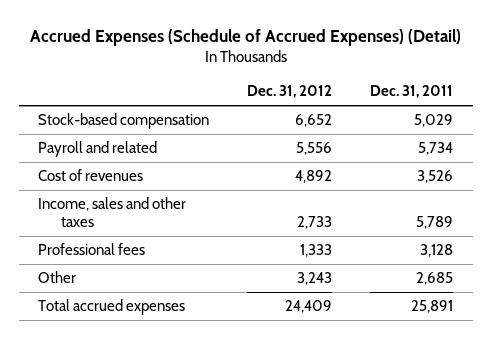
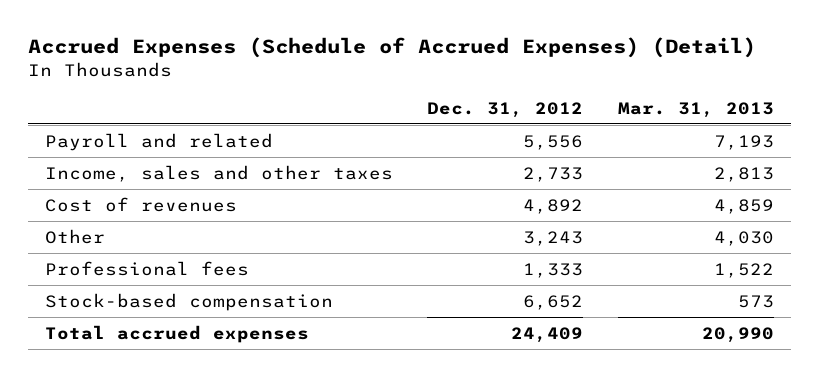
[370,85,454,99] Dec. 31, 2011 -> none
none -> [617,101,774,118] Mar. 31, 2013
[38,169,144,182] Cost of revenues -> [44,196,237,212] Cost of revenues
[38,243,146,256] Professional fees -> [44,260,249,276] Professional fees
[38,113,210,130] Stock-based compensation -> [44,292,333,311] Stock-based compensation

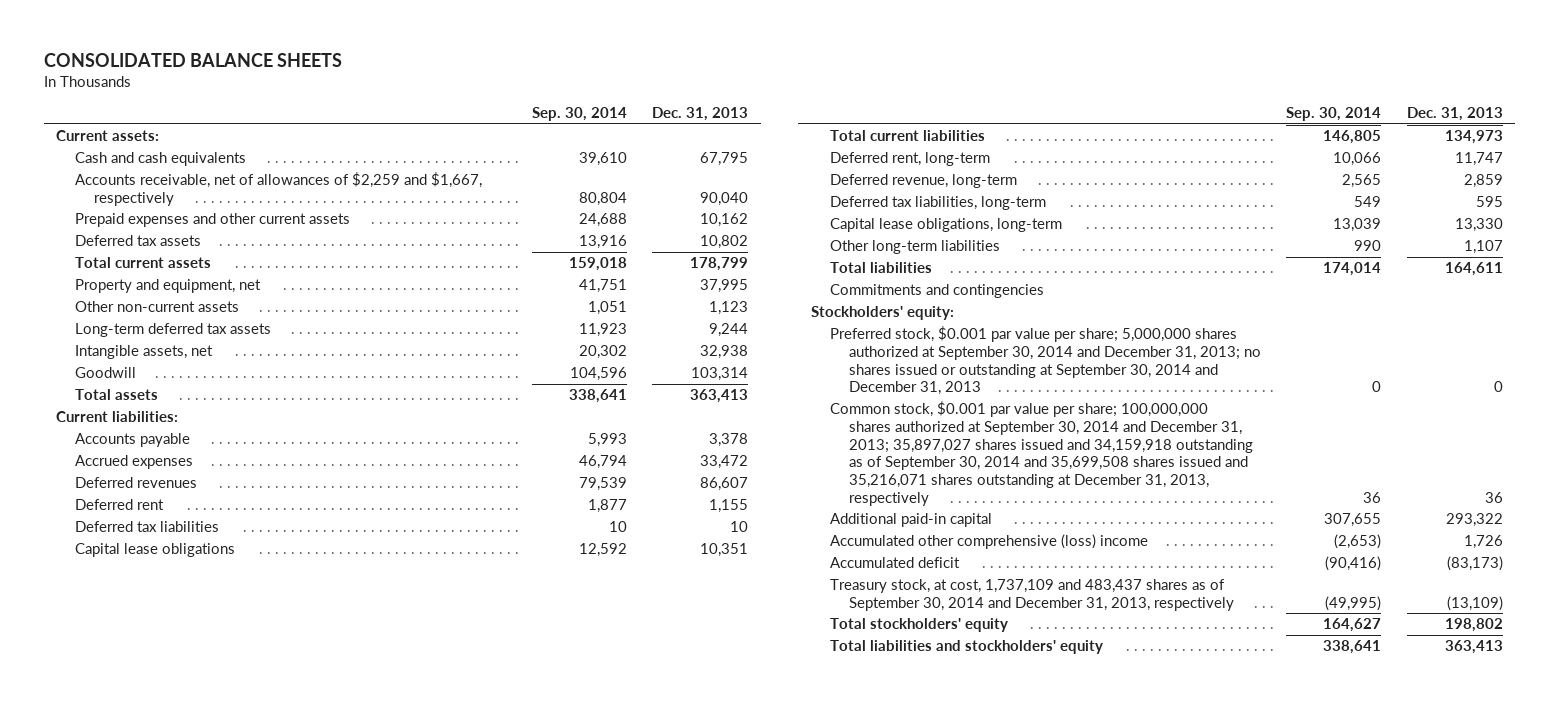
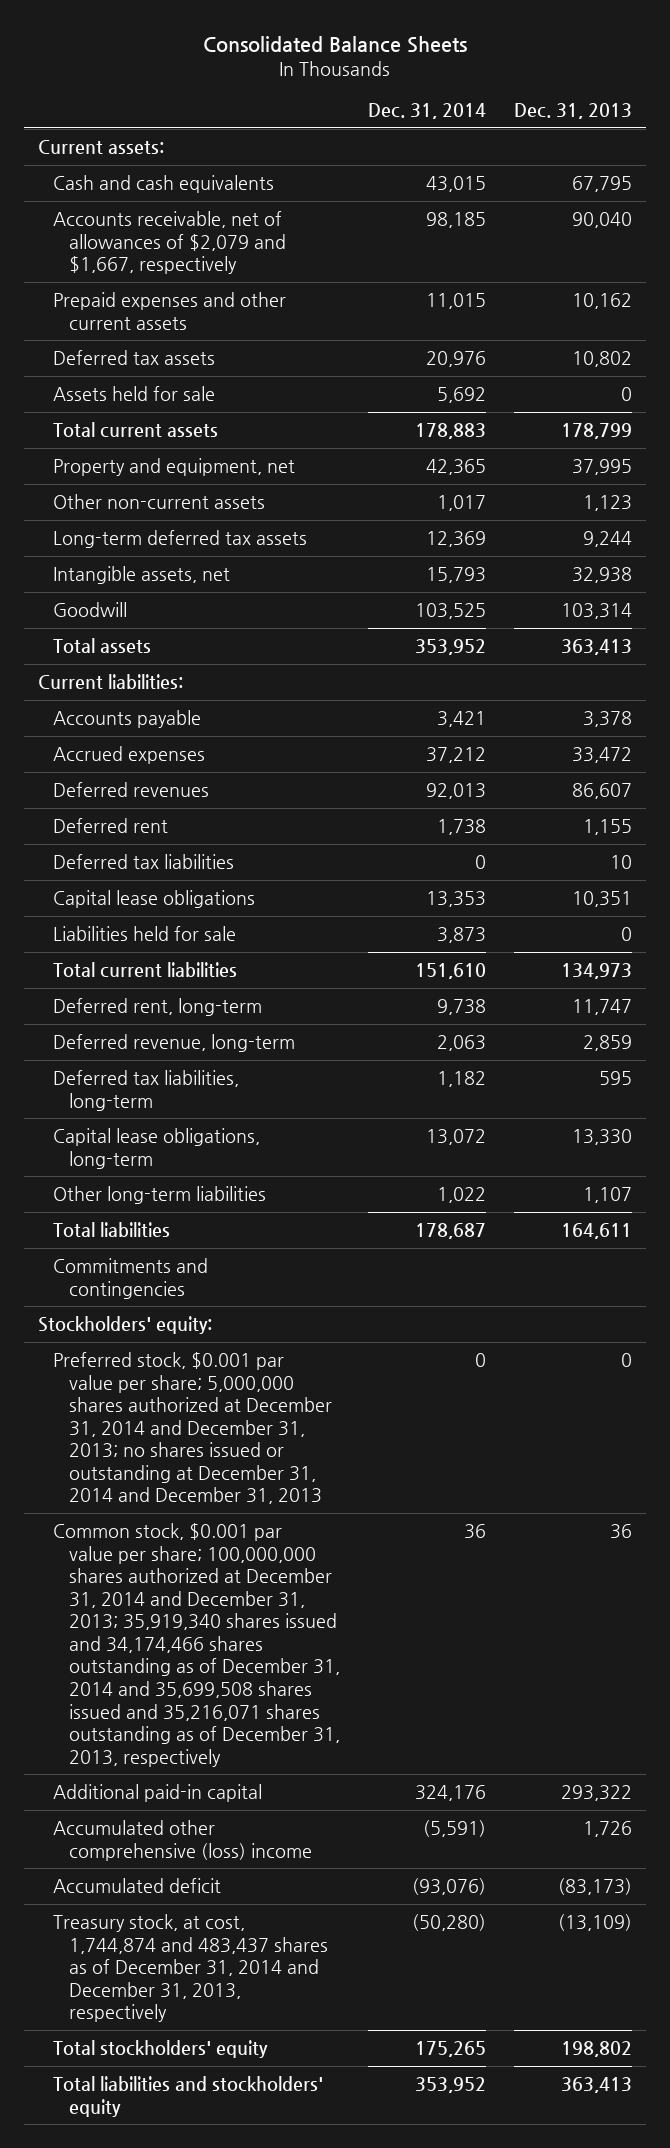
[43,52,342,67] CONSOLIDATED BALANCE SHEETS -> [203,35,468,53] Consolidated Balance Sheets
[531,107,627,122] Sep. 30, 2014 -> none
none -> [368,103,487,120] Dec. 31, 2014
[75,172,483,206] Accounts receivable, net of allowances of $2,259 and $1,667, respectively -> [53,210,287,275] Accounts receivable, net of allowances of $2,079 and $1,667, respectively
none -> [53,385,216,401] Assets held for sale
none -> [53,925,237,941] Liabilities held for sale
[829,326,1261,396] Preferred stock, $0.001 par value per share; 5,000,000 shares authorized at September 30, 2014 and December 31, 2013; no shares issued or outstanding at September 30, 2014 and December 31, 2013 -> [53,1351,333,1505] Preferred stock, $0.001 par value per share; 5,000,000 shares authorized at December 31, 2014 and December 31, 2013; no shares issued or outstanding at December 31, 2014 and December 31, 2013
[829,401,1253,506] Common stock, $0.001 par value per share; 100,000,000 shares authorized at September 30, 2014 and December 31, 2013; 35,897,027 shares issued and 34,159,918 outstanding as of September 30, 2014 and 35,699,508 shares issued and 35,216,071 shares outstanding at December 31, 2013, respectively -> [53,1522,341,1767] Common stock, $0.001 par value per share; 100,000,000 shares authorized at December 31, 2014 and December 31, 2013; 35,919,340 shares issued and 34,174,466 shares outstanding as of December 31, 2014 and 35,699,508 shares issued and 35,216,071 shares outstanding as of December 31, 2013, respectively
[829,579,1234,611] Treasury stock, at cost, 1,737,109 and 483,437 shares as of September 30, 2014 and December 31, 2013, respectively -> [53,1913,329,2023] Treasury stock, at cost, 1,744,874 and 483,437 shares as of December 31, 2014 and December 31, 2013, respectively

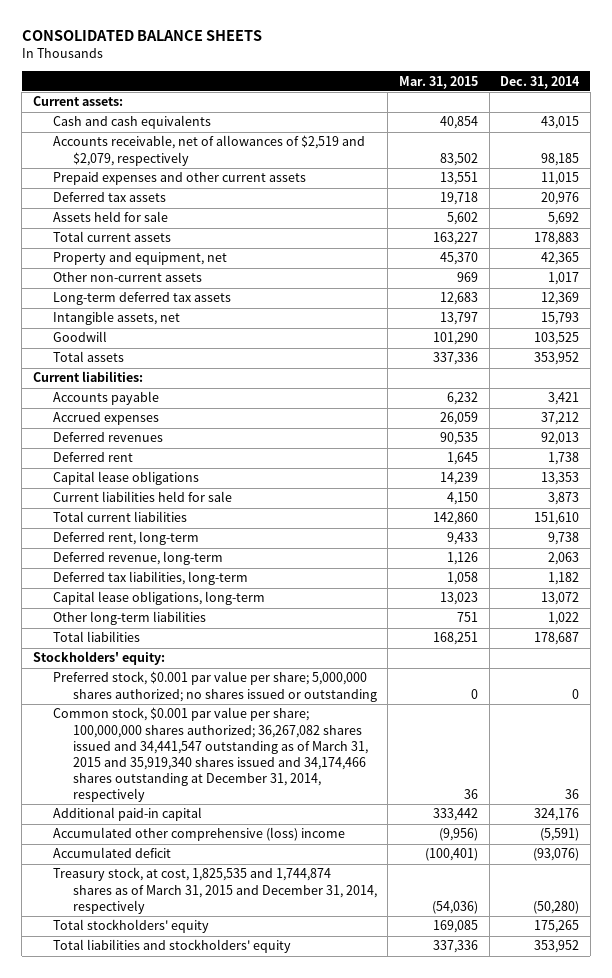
[203,35,468,53] Consolidated Balance Sheets -> [21,30,262,42] CONSOLIDATED BALANCE SHEETS
[514,103,633,120] Dec. 31, 2013 -> none
none -> [399,75,479,89] Mar. 31, 2015
[53,210,287,275] Accounts receivable, net of allowances of $2,079 and $1,667, respectively -> [52,135,365,166] Accounts receivable, net of allowances of $2,519 and $2,079, respectively
[53,853,235,869] Deferred tax liabilities -> none
[53,925,237,941] Liabilities held for sale -> [52,491,232,503] Current liabilities held for sale
[53,1257,209,1299] Commitments and contingencies -> none
[53,1351,333,1505] Preferred stock, $0.001 par value per share; 5,000,000 shares authorized at December 31, 2014 and December 31, 2013; no shares issued or outstanding at December 31, 2014 and December 31, 2013 -> [52,671,377,702] Preferred stock, $0.001 par value per share; 5,000,000 shares authorized; no shares issued or outstanding
[53,1522,341,1767] Common stock, $0.001 par value per share; 100,000,000 shares authorized at December 31, 2014 and December 31, 2013; 35,919,340 shares issued and 34,174,466 shares outstanding as of December 31, 2014 and 35,699,508 shares issued and 35,216,071 shares outstanding as of December 31, 2013, respectively -> [52,707,368,802] Common stock, $0.001 par value per share; 100,000,000 shares authorized; 36,267,082 shares issued and 34,441,547 outstanding as of March 31, 2015 and 35,919,340 shares issued and 34,174,466 shares outstanding at December 31, 2014, respectively
[53,1913,329,2023] Treasury stock, at cost, 1,744,874 and 483,437 shares as of December 31, 2014 and December 31, 2013, respectively -> [52,867,377,914] Treasury stock, at cost, 1,825,535 and 1,744,874 shares as of March 31, 2015 and December 31, 2014, respectively

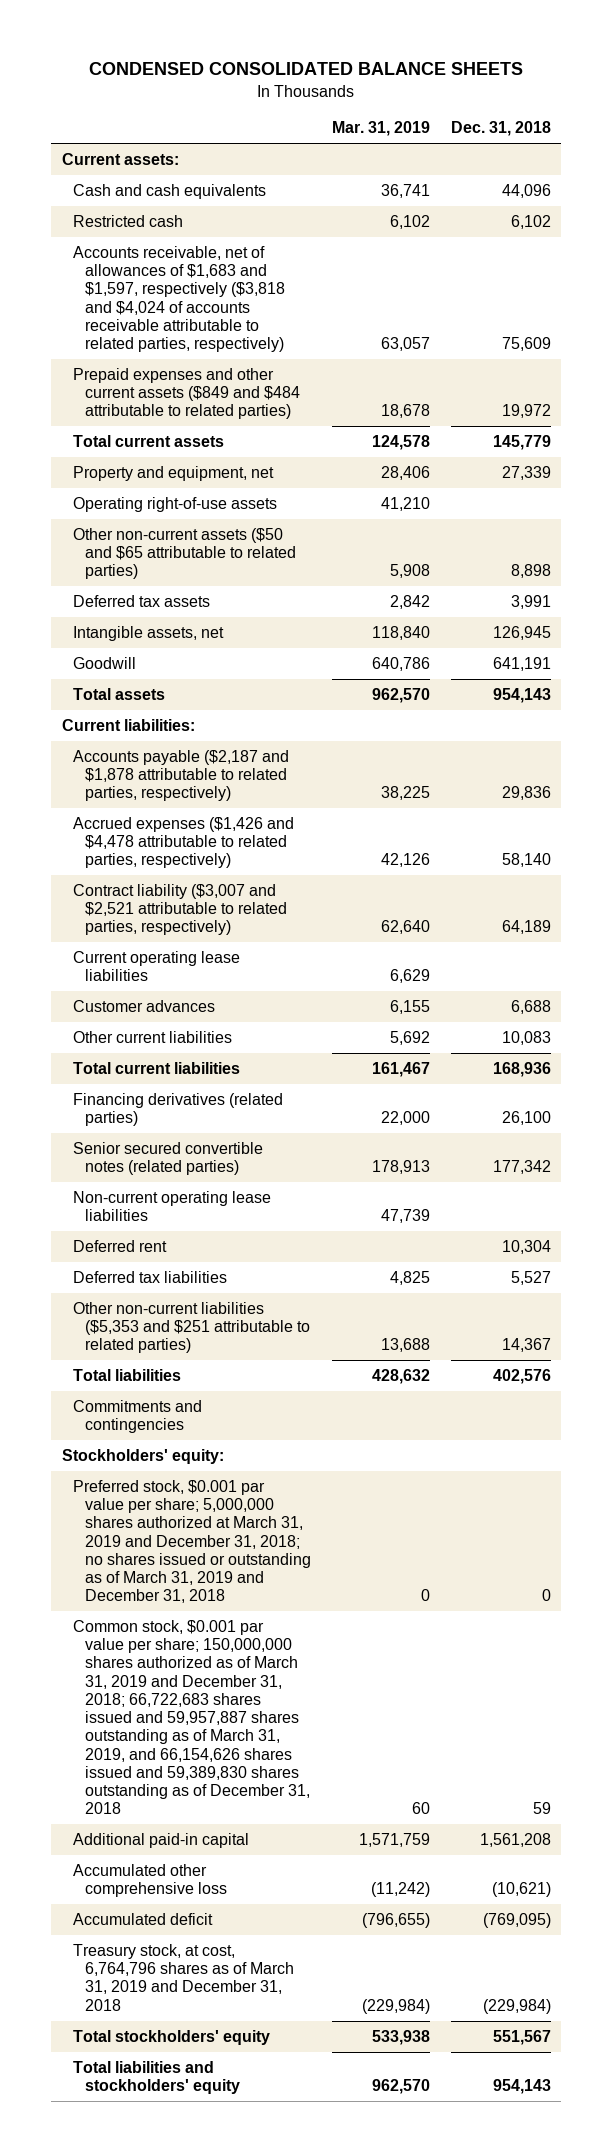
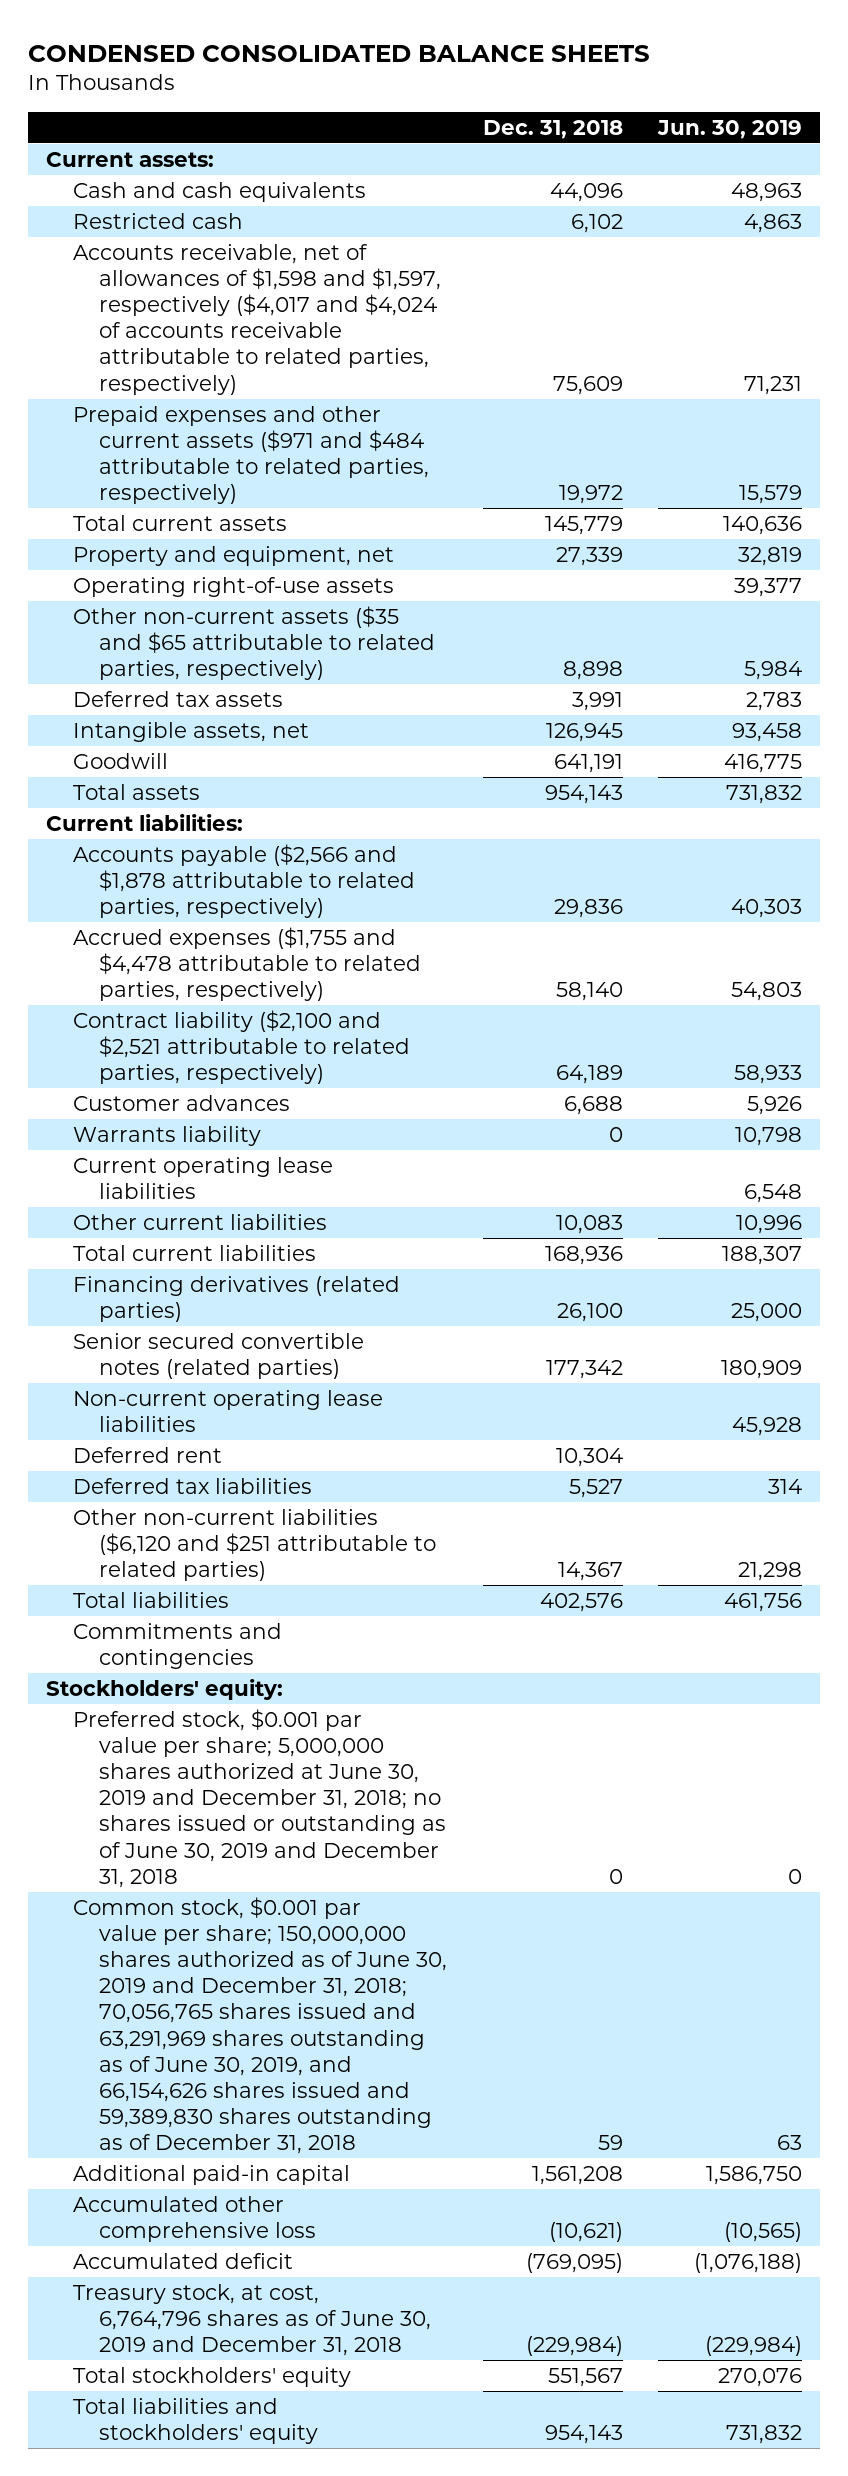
[331,121,430,137] Mar. 31, 2019 -> none
none -> [657,119,803,139] Jun. 30, 2019
[73,245,285,353] Accounts receivable, net of allowances of $1,683 and $1,597, respectively ($3,818 and $4,024 of accounts receivable attributable to related parties, respectively) -> [72,244,442,395] Accounts receivable, net of allowances of $1,598 and $1,597, respectively ($4,017 and $4,024 of accounts receivable attributable to related parties, respectively)
[73,367,300,420] Prepaid expenses and other current assets ($849 and $484 attributable to related parties) -> [72,406,430,505] Prepaid expenses and other current assets ($971 and $484 attributable to related parties, respectively)
[73,527,296,580] Other non-current assets ($50 and $65 attributable to related parties) -> [72,606,436,681] Other non-current assets ($35 and $65 attributable to related parties, respectively)
[73,749,290,802] Accounts payable ($2,187 and $1,878 attributable to related parties, respectively) -> [72,844,416,919] Accounts payable ($2,566 and $1,878 attributable to related parties, respectively)
[73,816,295,869] Accrued expenses ($1,426 and $4,478 attributable to related parties, respectively) -> [72,927,422,1002] Accrued expenses ($1,755 and $4,478 attributable to related parties, respectively)
[73,883,287,936] Contract liability ($3,007 and $2,521 attributable to related parties, respectively) -> [72,1010,411,1085] Contract liability ($2,100 and $2,521 attributable to related parties, respectively)
none -> [72,1126,261,1147] Warrants liability
[73,950,241,982] Current operating lease liabilities -> [72,1157,333,1200] Current operating lease liabilities
[73,1301,310,1354] Other non-current liabilities ($5,353 and $251 attributable to related parties) -> [72,1509,437,1582] Other non-current liabilities ($6,120 and $251 attributable to related parties)
[73,1479,311,1604] Preferred stock, $0.001 par value per share; 5,000,000 shares authorized at March 31, 2019 and December 31, 2018; no shares issued or outstanding as of March 31, 2019 and December 31, 2018 -> [72,1709,447,1888] Preferred stock, $0.001 par value per share; 5,000,000 shares authorized at June 30, 2019 and December 31, 2018; no shares issued or outstanding as of June 30, 2019 and December 31, 2018
[73,1619,310,1815] Common stock, $0.001 par value per share; 150,000,000 shares authorized as of March 31, 2019 and December 31, 2018; 66,722,683 shares issued and 59,957,887 shares outstanding as of March 31, 2019, and 66,154,626 shares issued and 59,389,830 shares outstanding as of December 31, 2018 -> [72,1897,448,2154] Common stock, $0.001 par value per share; 150,000,000 shares authorized as of June 30, 2019 and December 31, 2018; 70,056,765 shares issued and 63,291,969 shares outstanding as of June 30, 2019, and 66,154,626 shares issued and 59,389,830 shares outstanding as of December 31, 2018
[73,1943,294,2011] Treasury stock, at cost, 6,764,796 shares as of March 31, 2019 and December 31, 2018 -> [72,2284,432,2357] Treasury stock, at cost, 6,764,796 shares as of June 30, 2019 and December 31, 2018

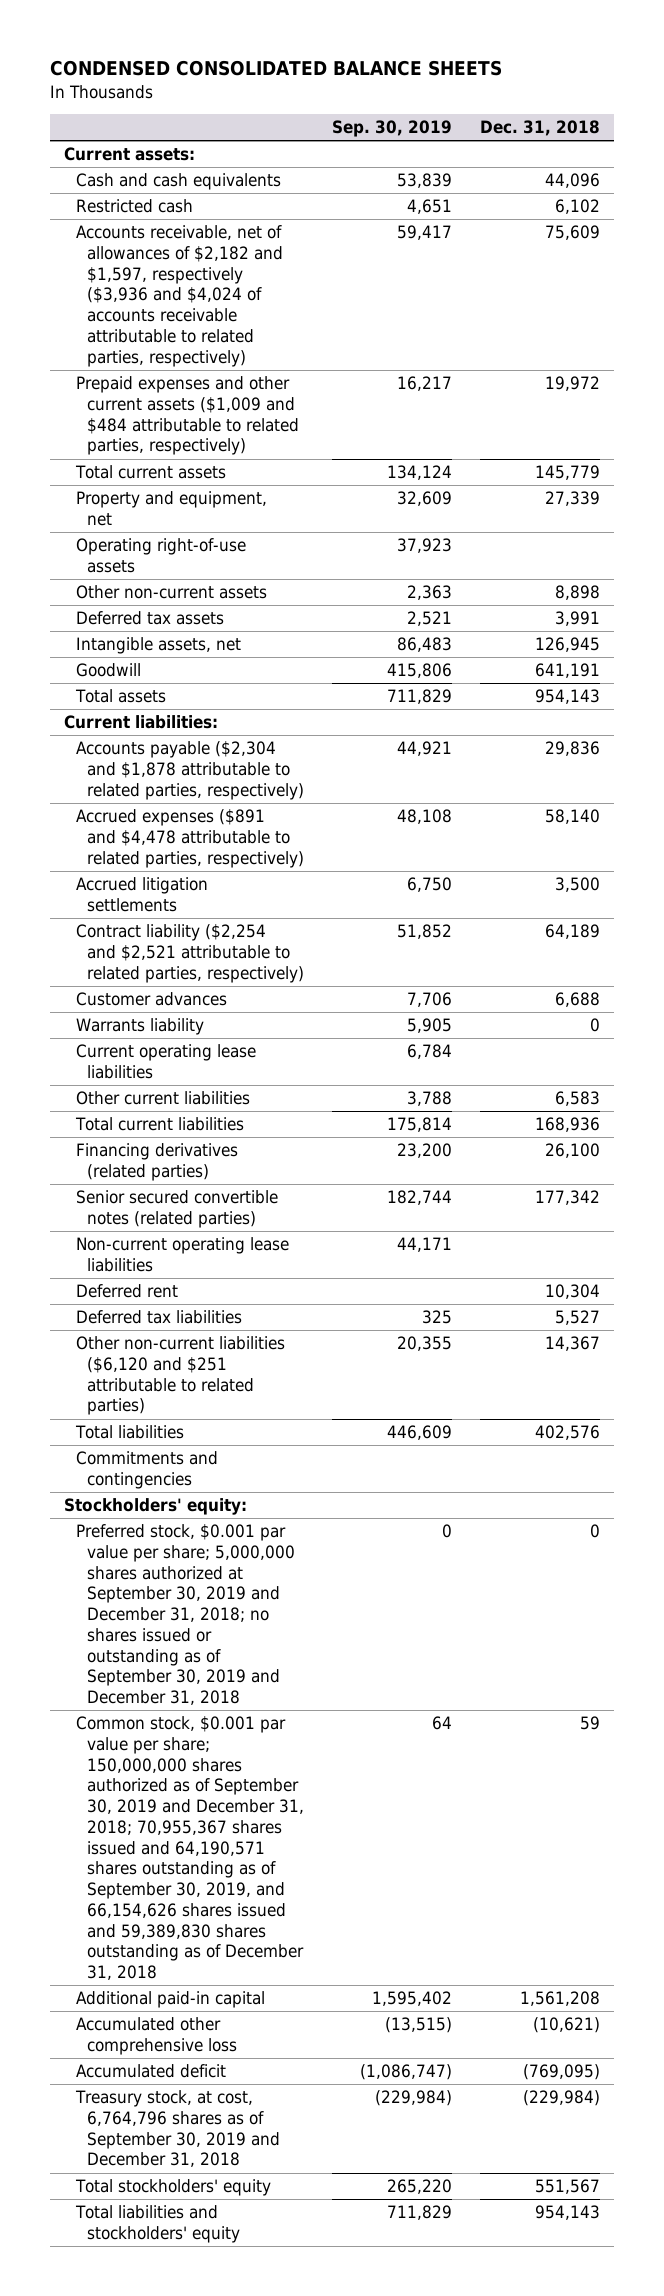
[657,119,803,139] Jun. 30, 2019 -> none
none -> [331,120,452,138] Sep. 30, 2019
[72,244,442,395] Accounts receivable, net of allowances of $1,598 and $1,597, respectively ($4,017 and $4,024 of accounts receivable attributable to related parties, respectively) -> [75,225,284,367] Accounts receivable, net of allowances of $2,182 and $1,597, respectively ($3,936 and $4,024 of accounts receivable attributable to related parties, respectively)
[72,406,430,505] Prepaid expenses and other current assets ($971 and $484 attributable to related parties, respectively) -> [75,376,300,456] Prepaid expenses and other current assets ($1,009 and $484 attributable to related parties, respectively)
[72,606,436,681] Other non-current assets ($35 and $65 attributable to related parties, respectively) -> [75,585,267,600] Other non-current assets
[72,844,416,919] Accounts payable ($2,566 and $1,878 attributable to related parties, respectively) -> [75,741,305,800] Accounts payable ($2,304 and $1,878 attributable to related parties, respectively)
[72,927,422,1002] Accrued expenses ($1,755 and $4,478 attributable to related parties, respectively) -> [75,809,305,868] Accrued expenses ($891 and $4,478 attributable to related parties, respectively)
none -> [75,877,208,912] Accrued litigation settlements
[72,1010,411,1085] Contract liability ($2,100 and $2,521 attributable to related parties, respectively) -> [75,924,305,983] Contract liability ($2,254 and $2,521 attributable to related parties, respectively)
[555,1215,623,1235] 10,083 -> [554,1091,600,1107] 6,583
[72,1709,447,1888] Preferred stock, $0.001 par value per share; 5,000,000 shares authorized at June 30, 2019 and December 31, 2018; no shares issued or outstanding as of June 30, 2019 and December 31, 2018 -> [75,1524,296,1706] Preferred stock, $0.001 par value per share; 5,000,000 shares authorized at September 30, 2019 and December 31, 2018; no shares issued or outstanding as of September 30, 2019 and December 31, 2018
[72,1897,448,2154] Common stock, $0.001 par value per share; 150,000,000 shares authorized as of June 30, 2019 and December 31, 2018; 70,056,765 shares issued and 63,291,969 shares outstanding as of June 30, 2019, and 66,154,626 shares issued and 59,389,830 shares outstanding as of December 31, 2018 -> [75,1716,305,1981] Common stock, $0.001 par value per share; 150,000,000 shares authorized as of September 30, 2019 and December 31, 2018; 70,955,367 shares issued and 64,190,571 shares outstanding as of September 30, 2019, and 66,154,626 shares issued and 59,389,830 shares outstanding as of December 31, 2018
[72,2284,432,2357] Treasury stock, at cost, 6,764,796 shares as of June 30, 2019 and December 31, 2018 -> [74,2090,281,2168] Treasury stock, at cost, 6,764,796 shares as of September 30, 2019 and December 31, 2018

